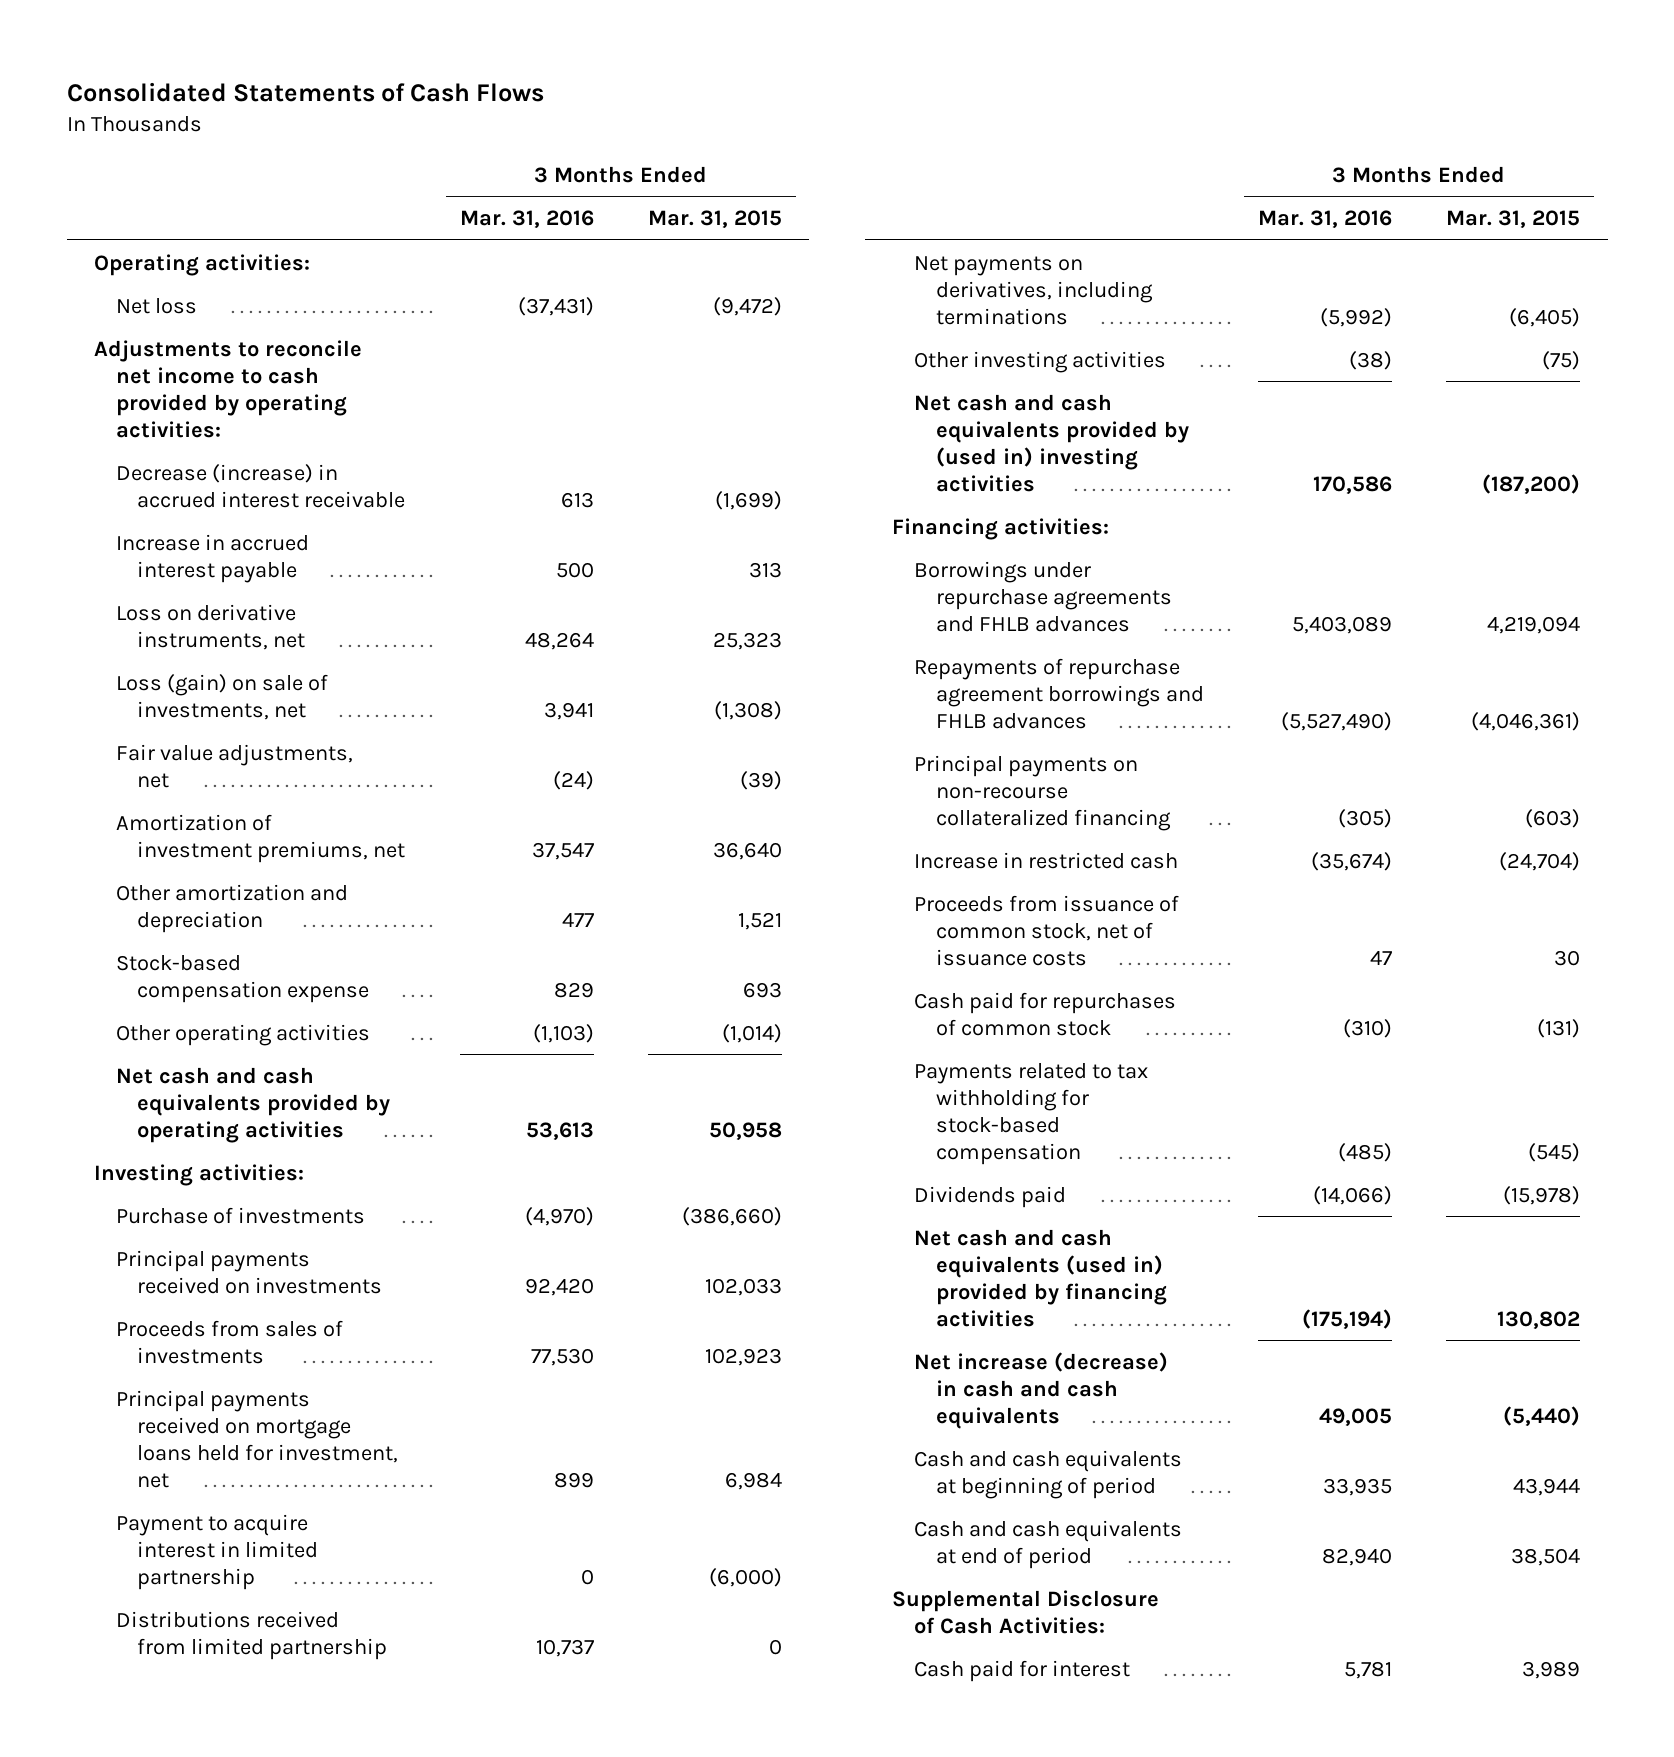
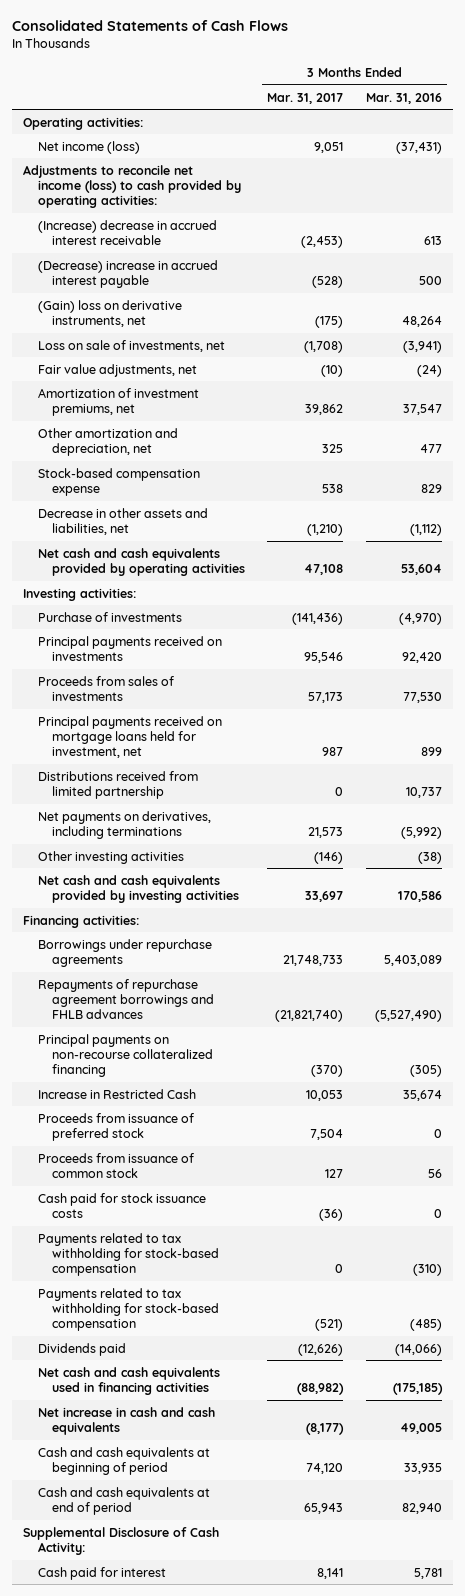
[648,210,783,229] Mar. 31, 2015 -> none
none -> [267,92,344,104] Mar. 31, 2017
[115,297,197,314] Net loss -> [37,140,140,154] Net income (loss)
[93,339,362,438] Adjustments to reconcile net income to cash provided by operating activities: -> [23,164,241,209] Adjustments to reconcile net income (loss) to cash provided by operating activities:
[115,463,406,508] Decrease (increase) in accrued interest receivable -> [37,219,217,245] (Increase) decrease in accrued interest receivable
[115,533,309,583] Increase in accrued interest payable -> [37,259,218,288] (Decrease) increase in accrued interest payable
[115,603,306,650] Loss on derivative instruments, net -> [37,299,182,327] (Gain) loss on derivative instruments, net
[115,673,328,720] Loss (gain) on sale of investments, net -> [37,339,225,352] Loss on sale of investments, net
[543,701,594,720] 3,941 -> [402,340,442,353] (3,941)
[115,883,348,933] Other amortization and depreciation -> [37,427,178,456] Other amortization and depreciation, net
[115,1023,370,1046] Other operating activities -> none
none -> [37,507,208,535] Decrease in other assets and liabilities, net
[525,1121,594,1140] 53,613 -> [400,563,442,575] 53,604
[115,1513,319,1590] Payment to acquire interest in limited partnership -> none
[913,393,1189,492] Net cash and cash equivalents provided by (used in) investing activities -> [37,874,239,903] Net cash and cash equivalents provided by investing activities
[913,560,1172,632] Borrowings under repurchase agreements and FHLB advances -> [37,938,212,967] Borrowings under repurchase agreements
[913,851,1178,869] Increase in restricted cash -> [37,1088,196,1099] Increase in Restricted Cash
[1310,851,1392,871] (35,674) -> [402,1089,442,1101] 35,674
none -> [37,1112,194,1141] Proceeds from issuance of preferred stock
[913,894,1179,966] Proceeds from issuance of common stock, net of issuance costs -> [37,1152,194,1178] Proceeds from issuance of common stock
[1369,949,1392,965] 47 -> [427,1168,442,1178] 56
none -> [37,1192,206,1218] Cash paid for stock issuance costs
[913,991,1176,1036] Cash paid for repurchases of common stock -> [37,1232,219,1277] Payments related to tax withholding for stock-based compensation
[913,1228,1167,1327] Net cash and cash equivalents (used in) provided by financing activities -> [37,1366,220,1395] Net cash and cash equivalents used in financing activities
[1301,1308,1392,1329] (175,194) -> [392,1382,443,1395] (175,185)
[913,1351,1168,1429] Net increase (decrease) in cash and cash equivalents -> [37,1406,215,1435] Net increase in cash and cash equivalents
[891,1589,1159,1634] Supplemental Disclosure of Cash Activities: -> [23,1526,220,1555] Supplemental Disclosure of Cash Activity:

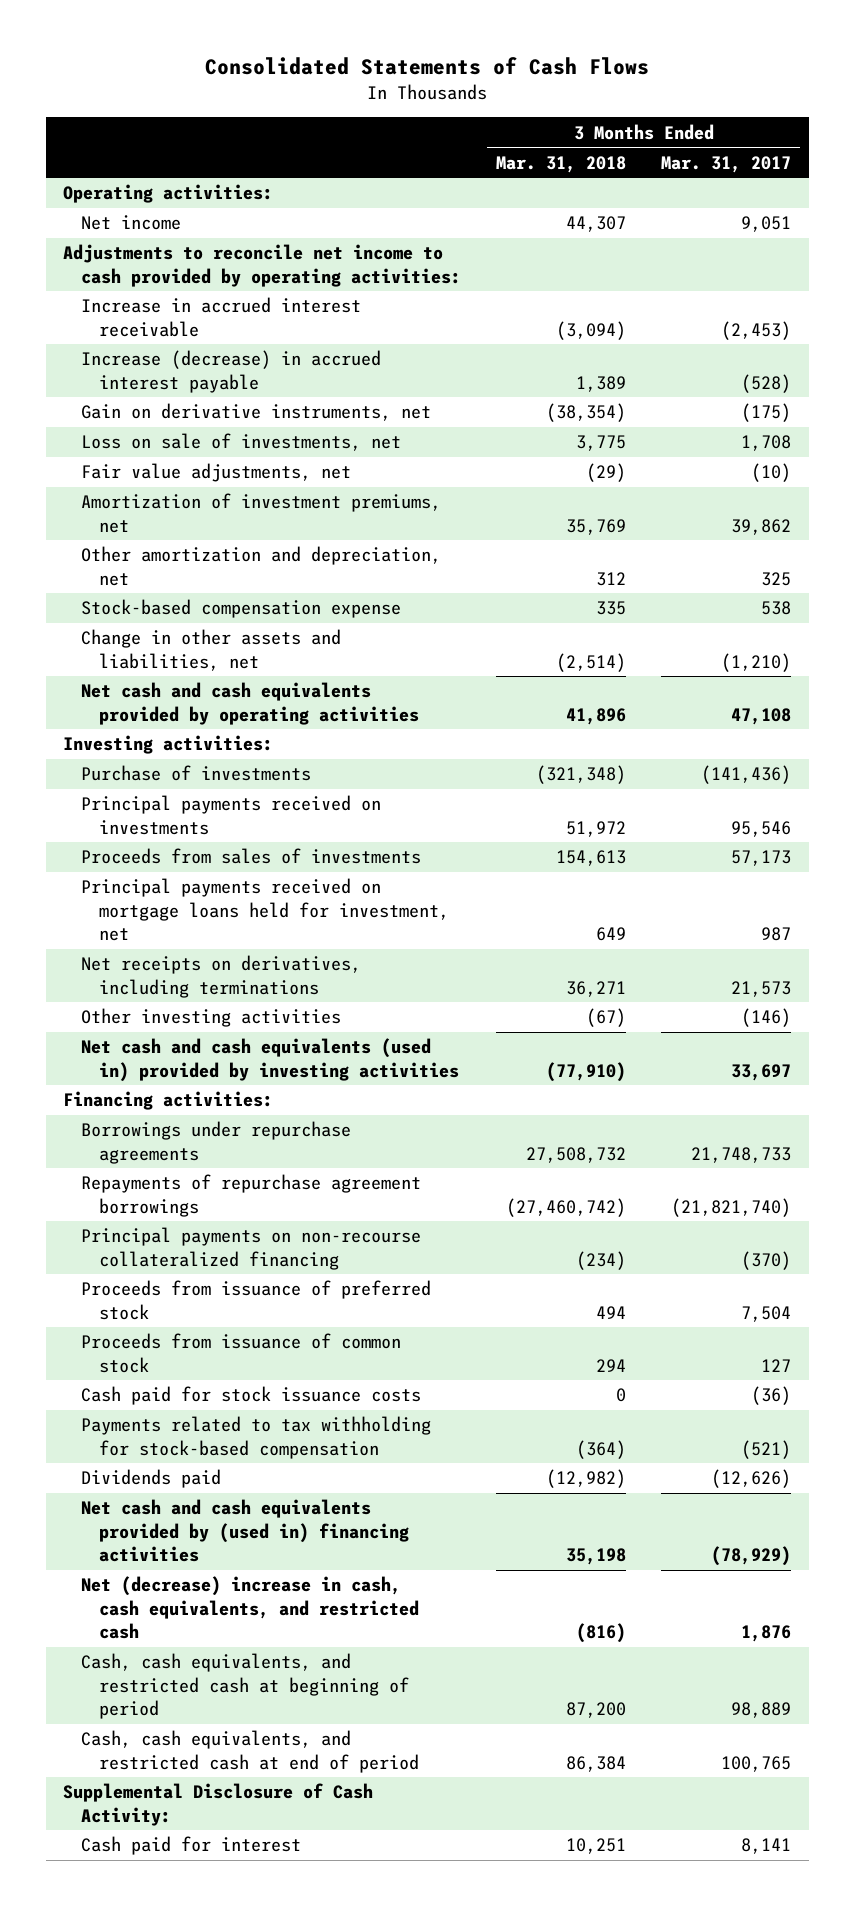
[365,92,442,104] Mar. 31, 2016 -> none
none -> [496,155,627,173] Mar. 31, 2018
[37,140,140,154] Net income (loss) -> [81,215,182,231] Net income
[23,164,241,209] Adjustments to reconcile net income (loss) to cash provided by operating activities: -> [63,244,462,287] Adjustments to reconcile net income to cash provided by operating activities:
[37,219,217,245] (Increase) decrease in accrued interest receivable -> [81,297,362,337] Increase in accrued interest receivable
[37,259,218,288] (Decrease) increase in accrued interest payable -> [81,350,382,393] Increase (decrease) in accrued interest payable
[37,299,182,327] (Gain) loss on derivative instruments, net -> [81,403,432,422] Gain on derivative instruments, net
[304,340,344,353] (1,708) -> [741,435,792,452] 1,708
[37,507,208,535] Decrease in other assets and liabilities, net -> [81,629,342,671] Change in other assets and liabilities, net
[37,770,198,799] Distributions received from limited partnership -> none
[37,810,211,839] Net payments on derivatives, including terminations -> [81,955,362,998] Net receipts on derivatives, including terminations
[37,874,239,903] Net cash and cash equivalents provided by investing activities -> [81,1038,459,1082] Net cash and cash equivalents (used in) provided by investing activities
[37,978,214,1020] Repayments of repurchase agreement borrowings and FHLB advances -> [81,1174,422,1217] Repayments of repurchase agreement borrowings
[37,1088,196,1099] Increase in Restricted Cash -> none
[37,1232,219,1277] Payments related to tax withholding for stock-based compensation -> none
[37,1366,220,1395] Net cash and cash equivalents used in financing activities -> [81,1499,409,1562] Net cash and cash equivalents provided by (used in) financing activities
[297,1382,345,1395] (88,982) -> [711,1545,792,1566] (78,929)
[37,1406,215,1435] Net increase in cash and cash equivalents -> [81,1576,419,1639] Net (decrease) increase in cash, cash equivalents, and restricted cash
[306,1422,345,1435] (8,177) -> [741,1624,792,1642] 1,876
[37,1446,210,1475] Cash and cash equivalents at beginning of period -> [81,1653,409,1719] Cash, cash equivalents, and restricted cash at beginning of period
[306,1462,344,1474] 74,120 -> [731,1701,792,1718] 98,889
[37,1486,210,1515] Cash and cash equivalents at end of period -> [81,1730,419,1773] Cash, cash equivalents, and restricted cash at end of period
[304,1502,344,1514] 65,943 -> [721,1755,792,1772] 100,765

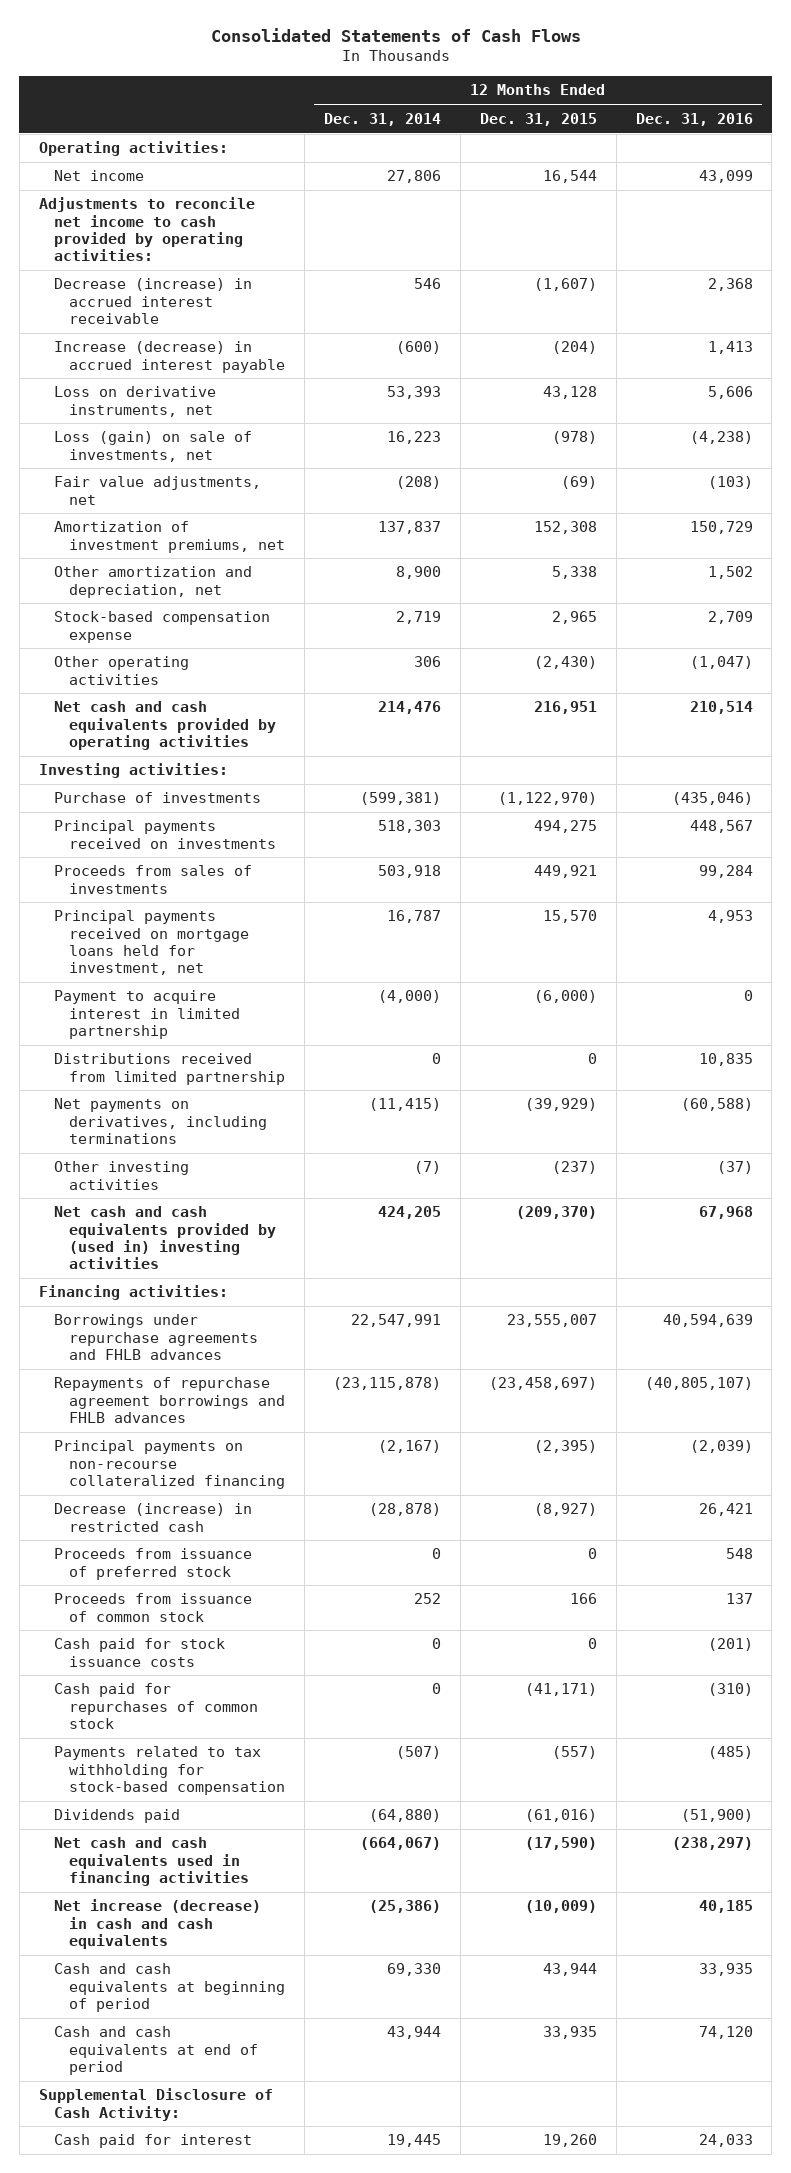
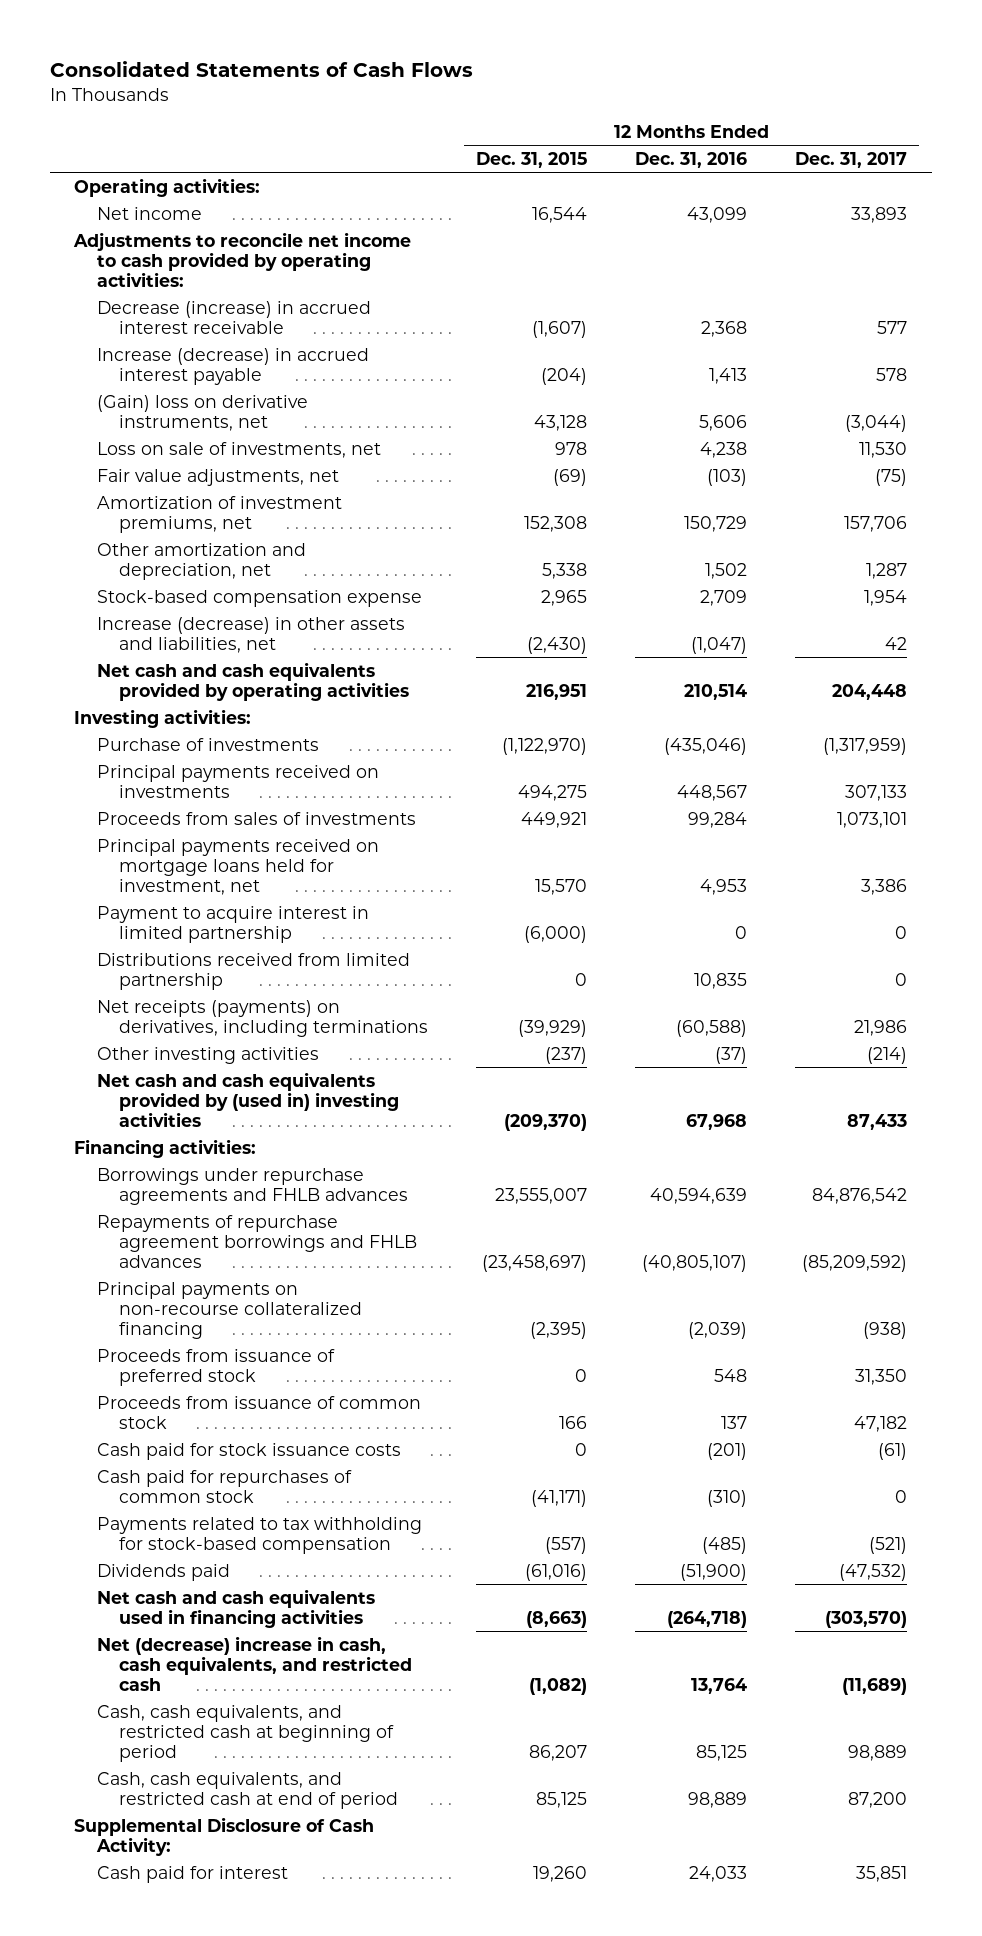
[323,112,441,126] Dec. 31, 2014 -> none
none -> [795,152,908,169] Dec. 31, 2017
[53,386,216,417] Loss on derivative instruments, net -> [96,394,308,431] (Gain) loss on derivative instruments, net
[53,431,252,462] Loss (gain) on sale of investments, net -> [96,441,381,458] Loss on sale of investments, net
[551,431,597,445] (978) -> [555,441,588,455] 978
[689,431,753,445] (4,238) -> [700,441,748,458] 4,238
[53,656,189,685] Other operating activities -> [96,616,405,653] Increase (decrease) in other assets and liabilities, net
[53,1098,268,1144] Net payments on derivatives, including terminations -> [96,999,428,1037] Net receipts (payments) on derivatives, including terminations
[53,1503,252,1532] Decrease (increase) in restricted cash -> none
[524,1837,597,1851] (17,590) -> [526,1610,588,1628] (8,663)
[671,1837,753,1851] (238,297) -> [667,1610,748,1628] (264,718)
[53,1899,261,1949] Net increase (decrease) in cash and cash equivalents -> [96,1635,412,1692] Net (decrease) increase in cash, cash equivalents, and restricted cash
[524,1900,597,1914] (10,009) -> [529,1678,588,1696] (1,082)
[698,1900,753,1914] 40,185 -> [691,1678,748,1695] 13,764
[53,1963,286,2012] Cash and cash equivalents at beginning of period -> [96,1704,394,1763] Cash, cash equivalents, and restricted cash at beginning of period
[542,1963,597,1977] 43,944 -> [529,1745,588,1762] 86,207
[698,1963,753,1977] 33,935 -> [696,1745,748,1762] 85,125
[53,2026,259,2075] Cash and cash equivalents at end of period -> [96,1771,398,1809] Cash, cash equivalents, and restricted cash at end of period
[542,2026,597,2040] 33,935 -> [536,1791,588,1808] 85,125
[698,2026,753,2040] 74,120 -> [688,1791,748,1808] 98,889

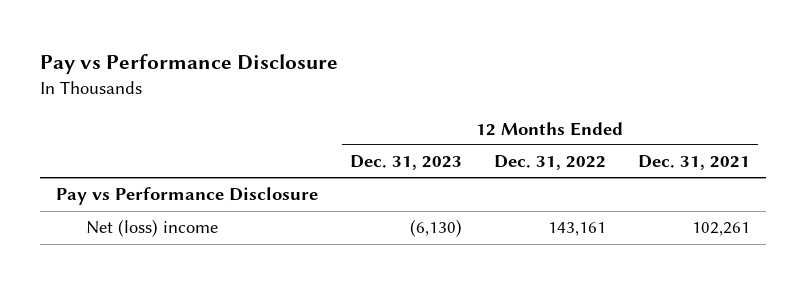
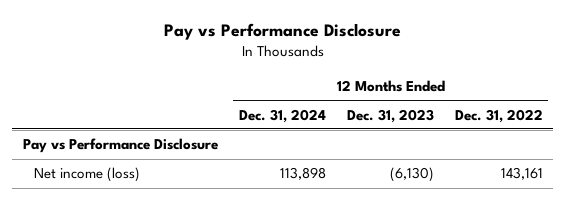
[638,155,751,171] Dec. 31, 2021 -> none
none -> [238,108,326,123] Dec. 31, 2024
[85,219,218,238] Net (loss) income -> [33,167,140,183] Net income (loss)

